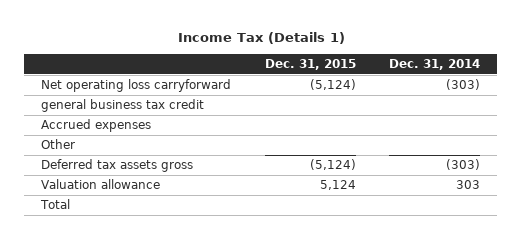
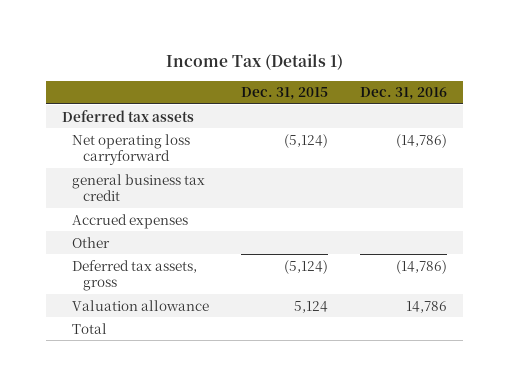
[389,59,481,71] Dec. 31, 2014 -> none
none -> [360,87,448,101] Dec. 31, 2016
none -> [61,109,194,122] Deferred tax assets
[41,159,194,173] Deferred tax assets gross -> [72,259,198,292] Deferred tax assets, gross

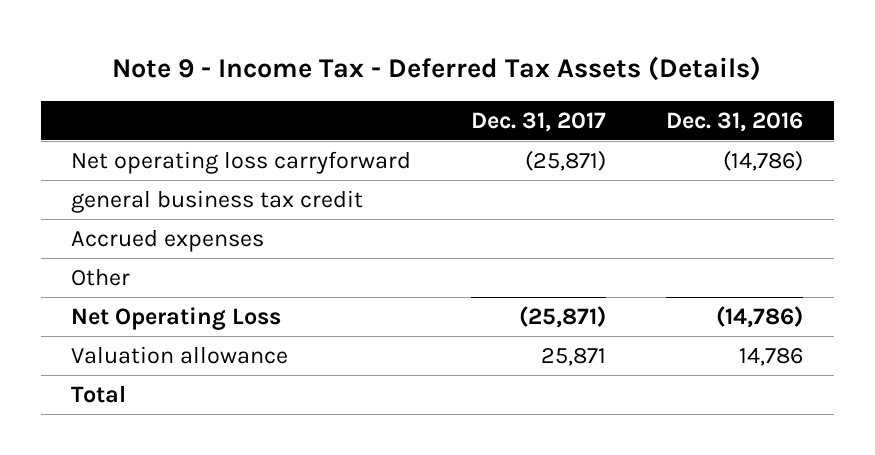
[165,53,343,70] Income Tax (Details 1) -> [112,56,762,82] Note 9 - Income Tax - Deferred Tax Assets (Details)
[241,87,329,101] Dec. 31, 2015 -> none
none -> [471,111,607,132] Dec. 31, 2017
[61,109,194,122] Deferred tax assets -> none
[72,259,198,292] Deferred tax assets, gross -> [71,306,282,330] Net Operating Loss

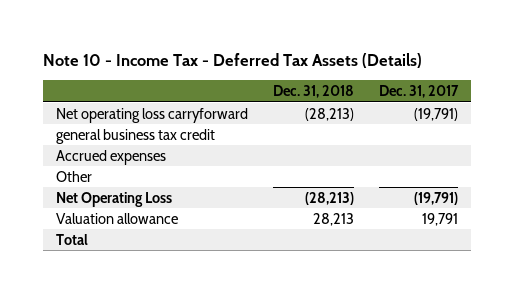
[112,56,762,82] Note 9 - Income Tax - Deferred Tax Assets (Details) -> [43,52,423,68] Note 10 - Income Tax - Deferred Tax Assets (Details)
[666,111,804,132] Dec. 31, 2016 -> none
none -> [273,84,355,98] Dec. 31, 2018
[525,149,607,171] (25,871) -> [414,107,459,121] (19,791)
[519,305,607,328] (25,871) -> [414,191,459,205] (19,791)
[541,347,607,366] 25,871 -> [422,212,459,226] 19,791

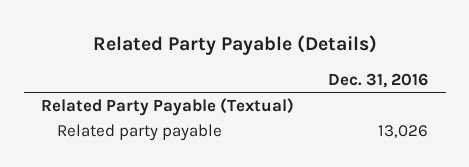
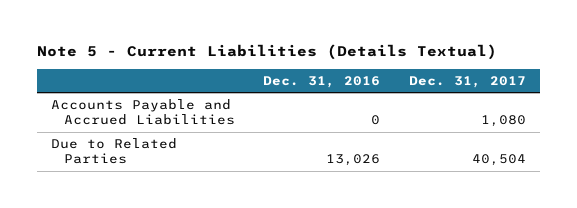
[92,35,377,56] Related Party Payable (Details) -> [37,44,498,61] Note 5 - Current Liabilities (Details Textual)
none -> [408,75,526,88] Dec. 31, 2017
[40,97,294,116] Related Party Payable (Textual) -> none
none -> [51,99,236,126] Accounts Payable and Accrued Liabilities
[57,123,223,141] Related party payable -> [51,138,178,165] Due to Related Parties

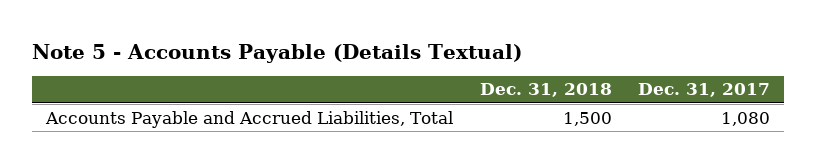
[37,44,498,61] Note 5 - Current Liabilities (Details Textual) -> [32,43,523,63] Note 5 - Accounts Payable (Details Textual)
[263,75,381,88] Dec. 31, 2016 -> none
none -> [479,83,612,98] Dec. 31, 2018
[51,138,178,165] Due to Related Parties -> none
[51,99,236,126] Accounts Payable and Accrued Liabilities -> [44,110,453,128] Accounts Payable and Accrued Liabilities, Total

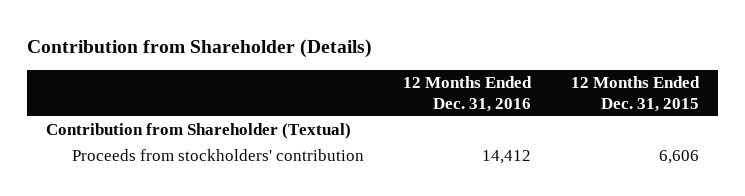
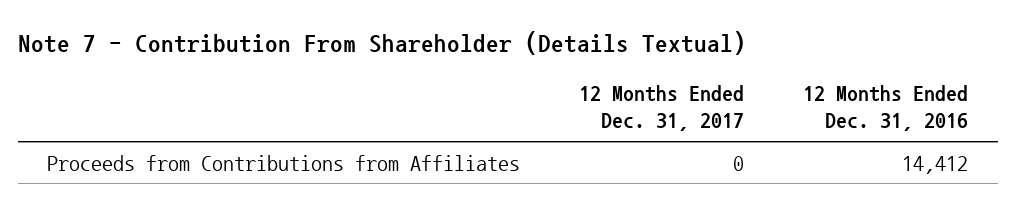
[26,39,372,59] Contribution from Shareholder (Details) -> [17,31,746,56] Note 7 - Contribution From Shareholder (Details Textual)
[570,76,700,112] 12 Months Ended Dec. 31, 2015 -> none
none -> [579,85,745,132] 12 Months Ended Dec. 31, 2017
[46,123,352,140] Contribution from Shareholder (Textual) -> none
[72,149,365,162] Proceeds from stockholders' contribution -> [47,154,521,171] Proceeds from Contributions from Affiliates

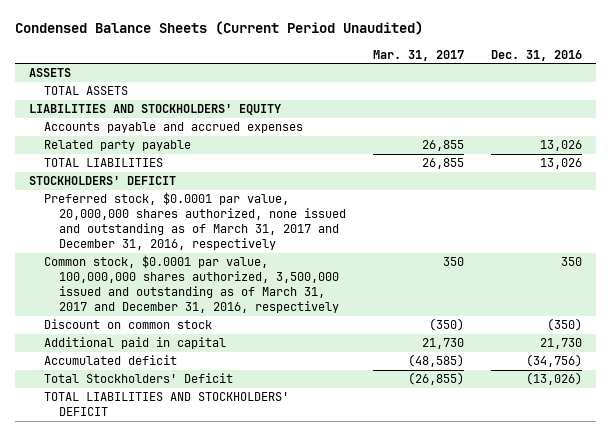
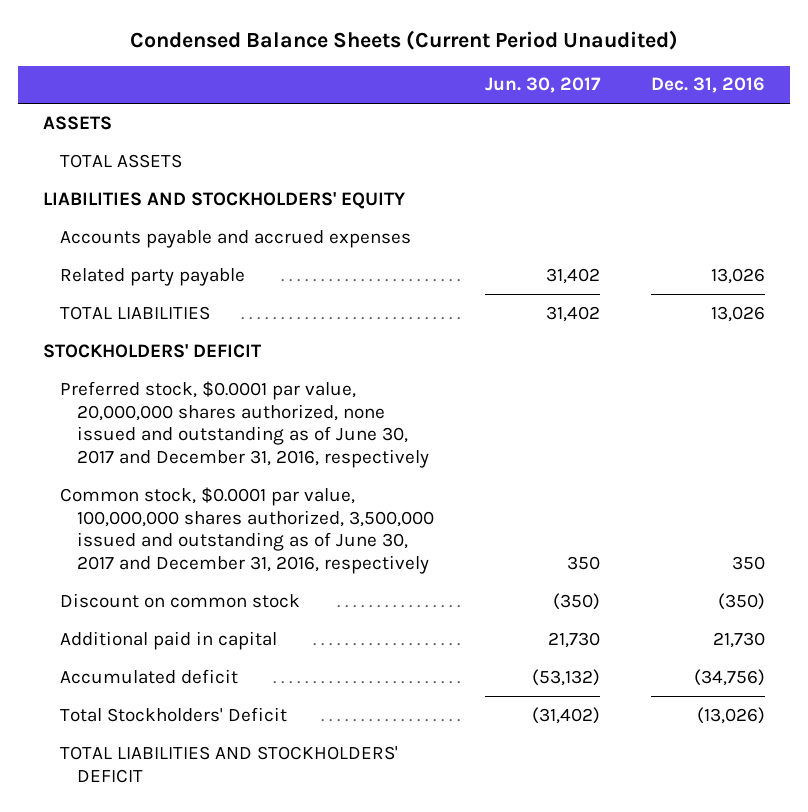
[372,49,464,61] Mar. 31, 2017 -> none
none -> [485,77,602,94] Jun. 30, 2017
[43,192,346,250] Preferred stock, $0.0001 par value, 20,000,000 shares authorized, none issued and outstanding as of March 31, 2017 and December 31, 2016, respectively -> [60,380,430,469] Preferred stock, $0.0001 par value, 20,000,000 shares authorized, none issued and outstanding as of June 30, 2017 and December 31, 2016, respectively
[43,255,339,313] Common stock, $0.0001 par value, 100,000,000 shares authorized, 3,500,000 issued and outstanding as of March 31, 2017 and December 31, 2016, respectively -> [60,486,435,575] Common stock, $0.0001 par value, 100,000,000 shares authorized, 3,500,000 issued and outstanding as of June 30, 2017 and December 31, 2016, respectively

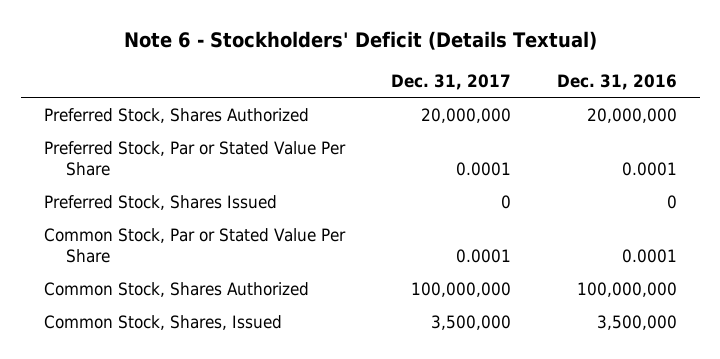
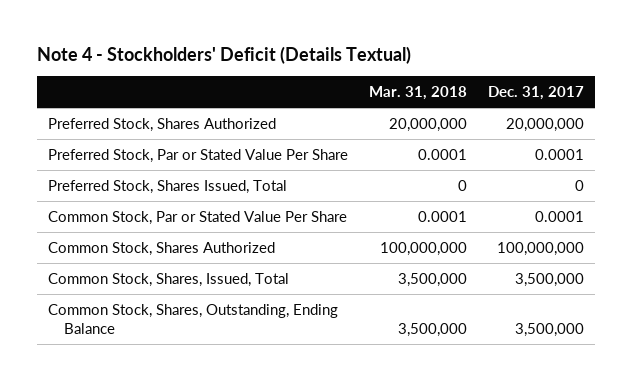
[124,31,598,51] Note 6 - Stockholders' Deficit (Details Textual) -> [37,46,412,65] Note 4 - Stockholders' Deficit (Details Textual)
[556,74,677,91] Dec. 31, 2016 -> none
none -> [369,86,468,101] Mar. 31, 2018
[43,194,277,210] Preferred Stock, Shares Issued -> [48,179,288,194] Preferred Stock, Shares Issued, Total
[43,314,282,330] Common Stock, Shares, Issued -> [48,272,290,287] Common Stock, Shares, Issued, Total
none -> [48,303,339,335] Common Stock, Shares, Outstanding, Ending Balance

